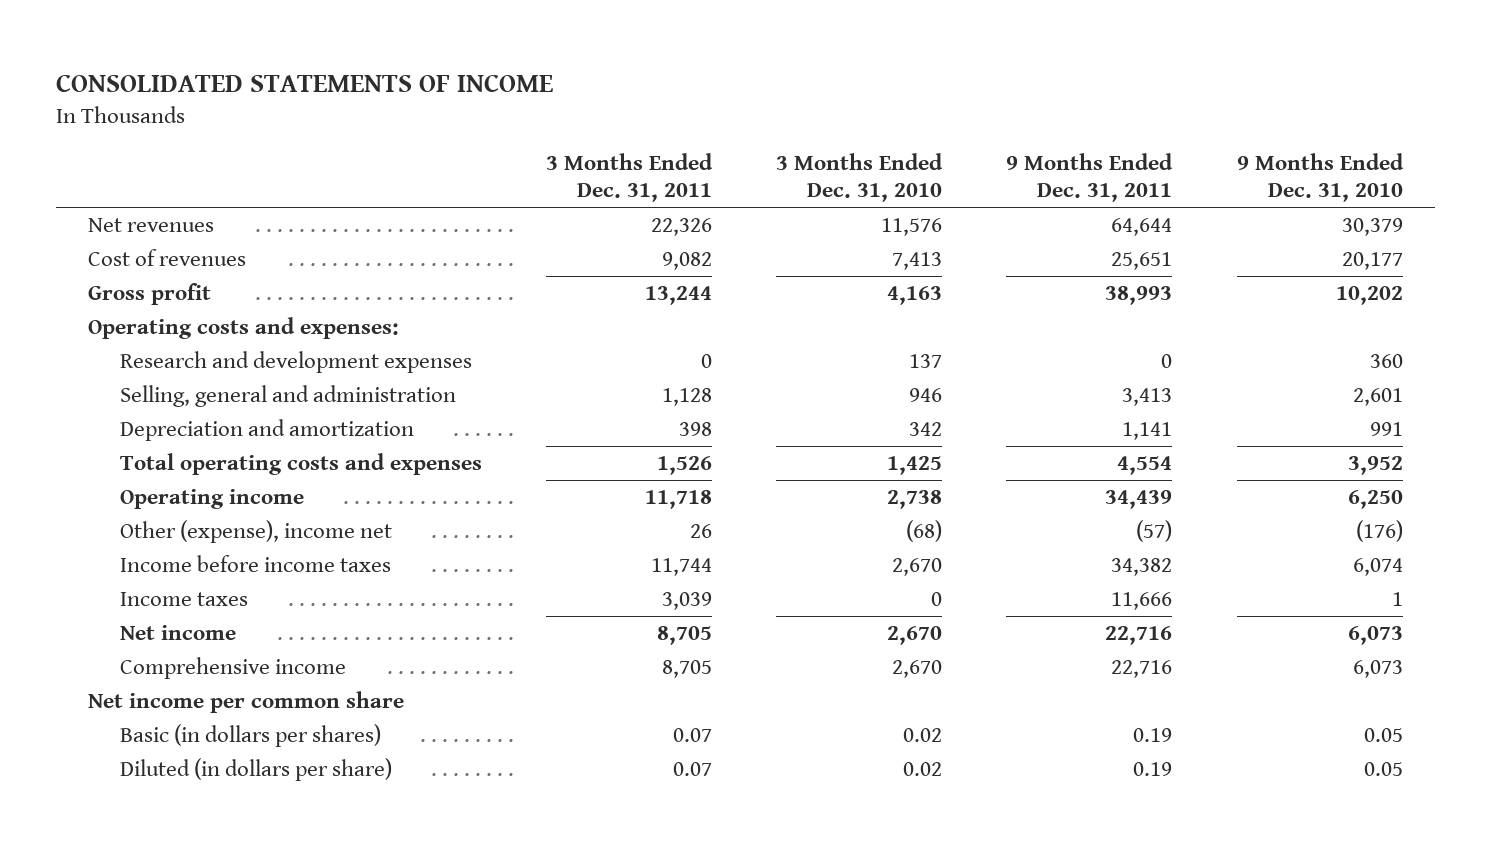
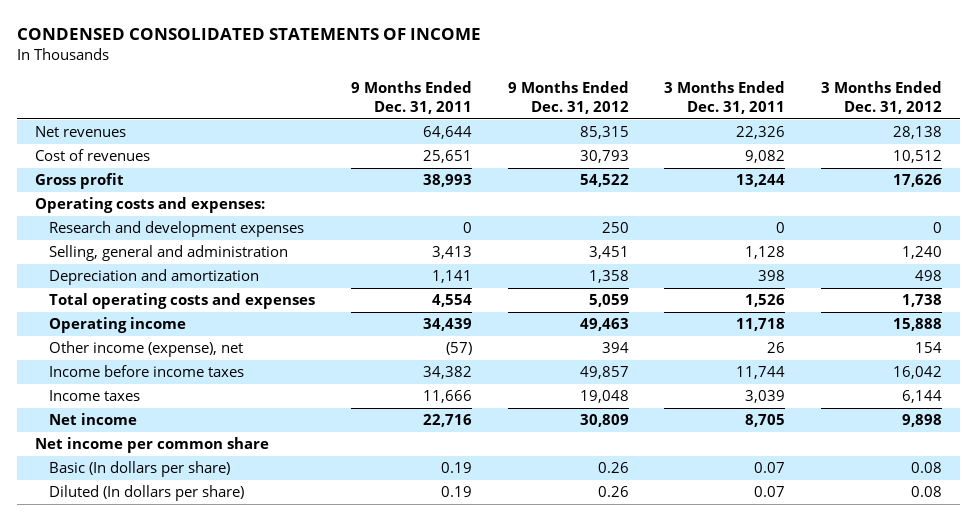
[56,73,554,92] CONSOLIDATED STATEMENTS OF INCOME -> [17,28,482,41] CONDENSED CONSOLIDATED STATEMENTS OF INCOME
[776,152,944,203] 3 Months Ended Dec. 31, 2010 -> none
[1236,152,1404,203] 9 Months Ended Dec. 31, 2010 -> none
none -> [507,80,629,115] 9 Months Ended Dec. 31, 2012
none -> [821,80,943,115] 3 Months Ended Dec. 31, 2012
[119,520,392,544] Other (expense), income net -> [49,341,244,358] Other income (expense), net
[119,657,346,680] Comprehensive income -> none
[119,724,381,748] Basic (in dollars per shares) -> [49,461,231,478] Basic (In dollars per share)
[119,758,392,782] Diluted (in dollars per share) -> [49,485,245,502] Diluted (In dollars per share)

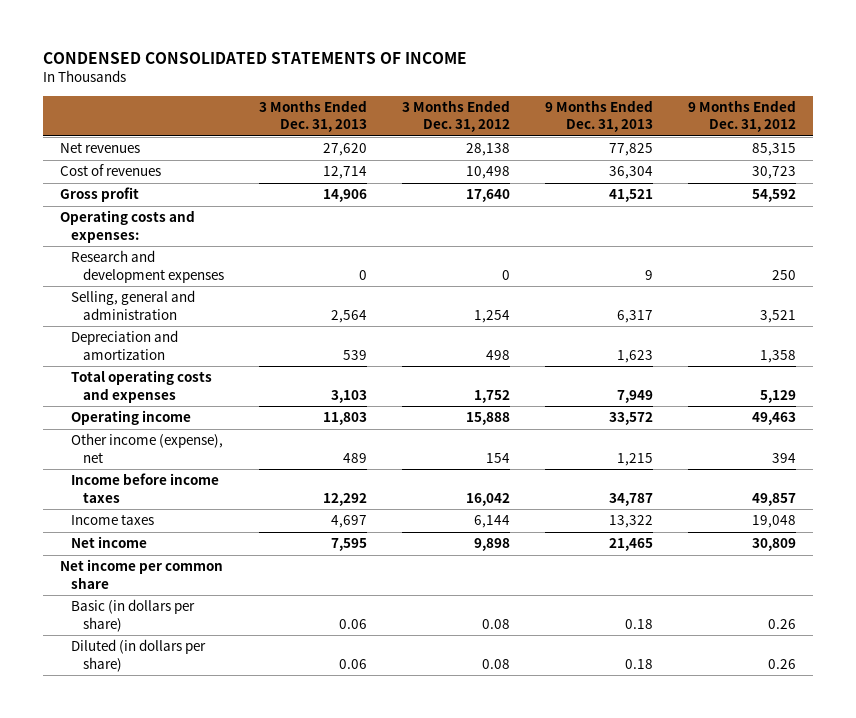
[350,80,472,115] 9 Months Ended Dec. 31, 2011 -> none
[664,80,786,115] 3 Months Ended Dec. 31, 2011 -> none
none -> [258,100,367,133] 3 Months Ended Dec. 31, 2013
none -> [544,100,653,133] 9 Months Ended Dec. 31, 2013
[579,150,629,164] 30,793 -> [751,166,796,180] 30,723
[893,150,943,164] 10,512 -> [465,166,510,180] 10,498
[579,174,629,188] 54,522 -> [751,189,796,203] 54,592
[893,174,943,188] 17,626 -> [465,189,510,203] 17,640
[588,246,629,260] 3,451 -> [759,309,796,323] 3,521
[902,246,943,260] 1,240 -> [473,309,510,323] 1,254
[588,294,629,308] 5,059 -> [759,389,796,403] 5,129
[902,294,943,308] 1,738 -> [473,389,510,403] 1,752
[49,461,231,478] Basic (In dollars per share) -> [71,599,196,632] Basic (in dollars per share)
[49,485,245,502] Diluted (In dollars per share) -> [71,639,207,672] Diluted (in dollars per share)

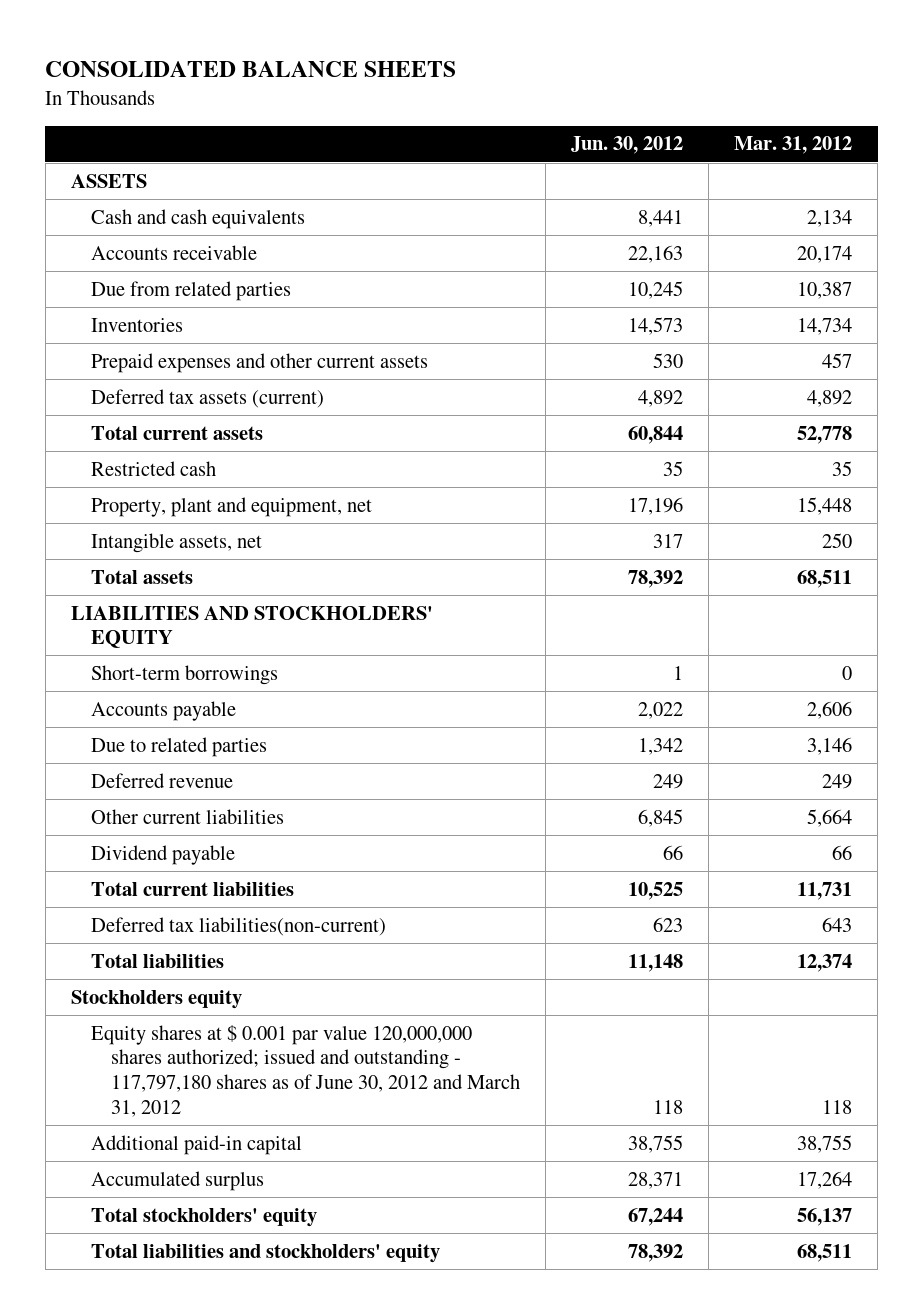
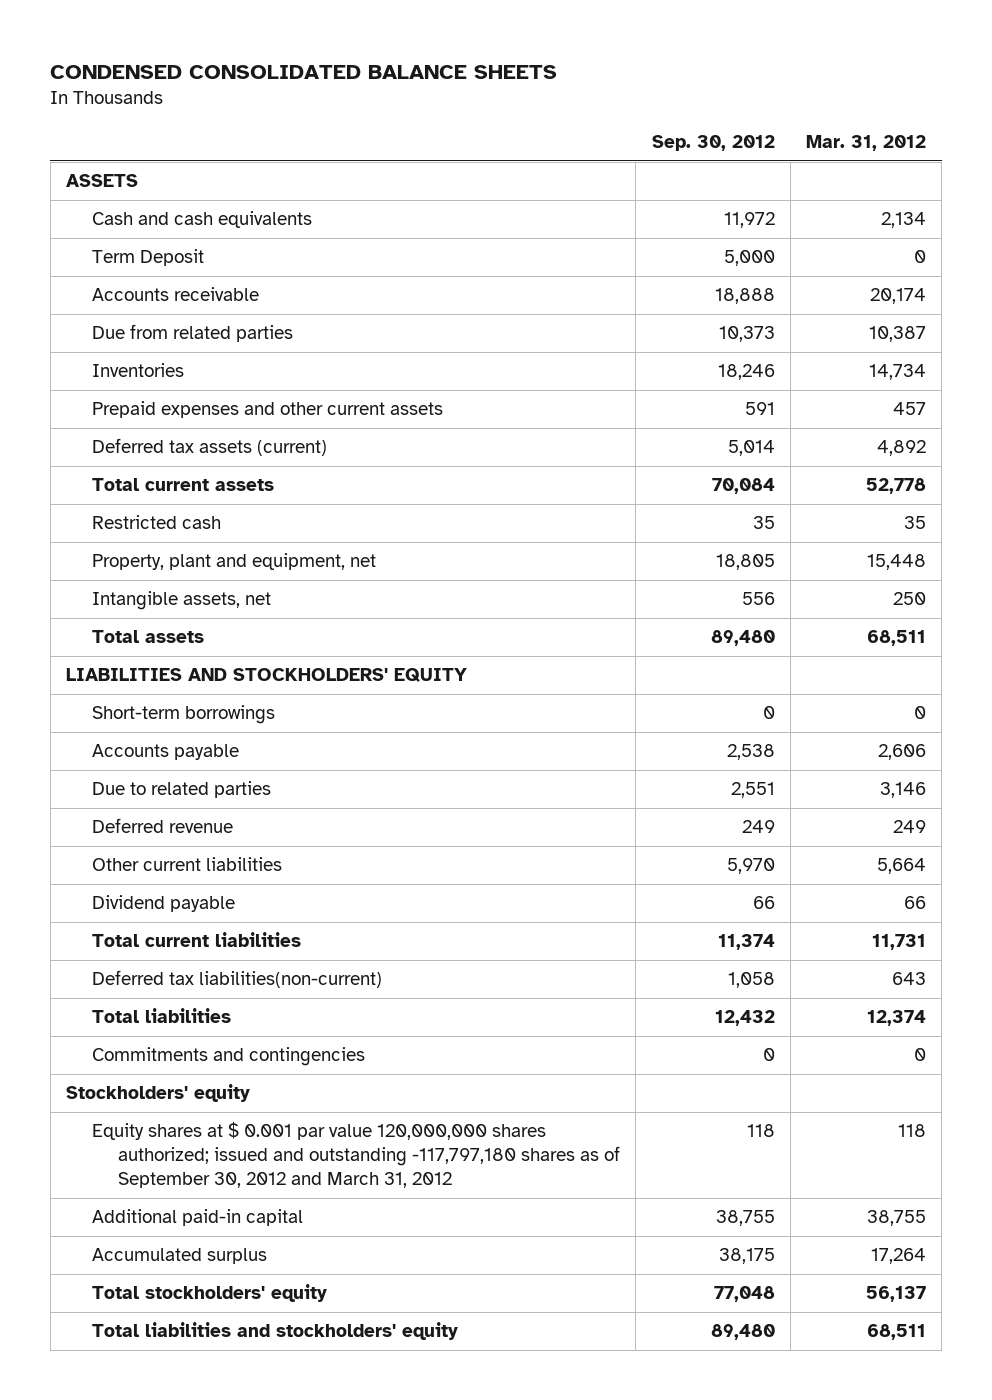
[45,61,457,78] CONSOLIDATED BALANCE SHEETS -> [50,65,558,80] CONDENSED CONSOLIDATED BALANCE SHEETS
[571,136,684,155] Jun. 30, 2012 -> none
none -> [651,135,775,152] Sep. 30, 2012
none -> [92,249,205,267] Term Deposit
none -> [92,1047,366,1067] Commitments and contingencies
[70,989,242,1009] Stockholders equity -> [66,1084,251,1103] Stockholders' equity
[91,1024,521,1117] Equity shares at $ 0.001 par value 120,000,000 shares authorized; issued and outstanding - 117,797,180 shares as of June 30, 2012 and March 31, 2012 -> [92,1122,621,1189] Equity shares at $ 0.001 par value 120,000,000 shares authorized; issued and outstanding -117,797,180 shares as of September 30, 2012 and March 31, 2012

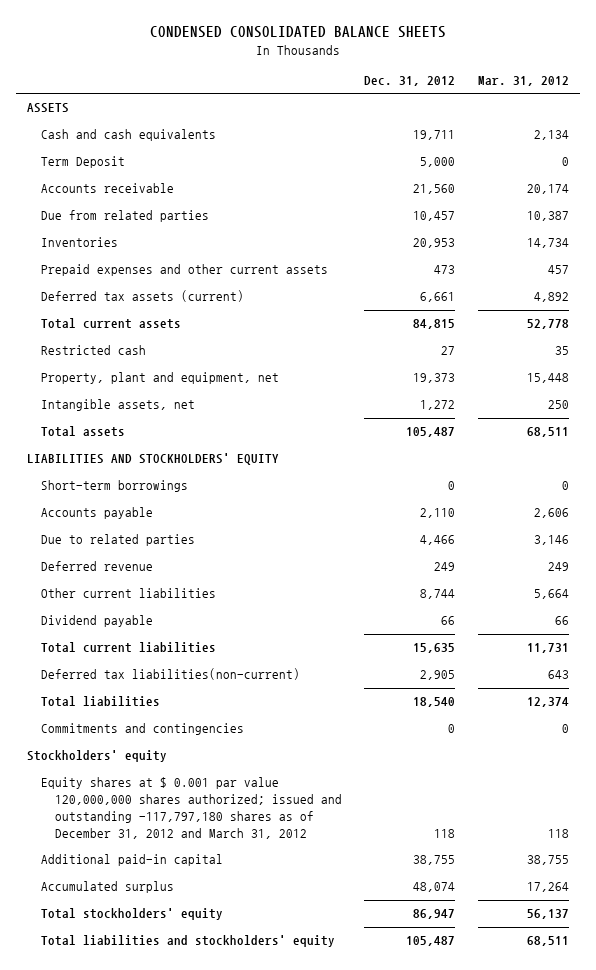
[651,135,775,152] Sep. 30, 2012 -> none
none -> [364,76,456,87] Dec. 31, 2012
[92,1122,621,1189] Equity shares at $ 0.001 par value 120,000,000 shares authorized; issued and outstanding -117,797,180 shares as of September 30, 2012 and March 31, 2012 -> [40,777,342,839] Equity shares at $ 0.001 par value 120,000,000 shares authorized; issued and outstanding -117,797,180 shares as of December 31, 2012 and March 31, 2012

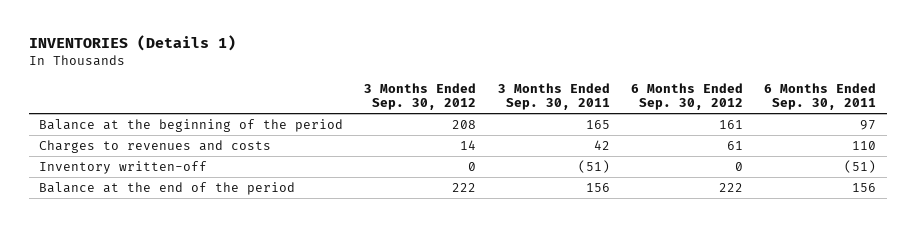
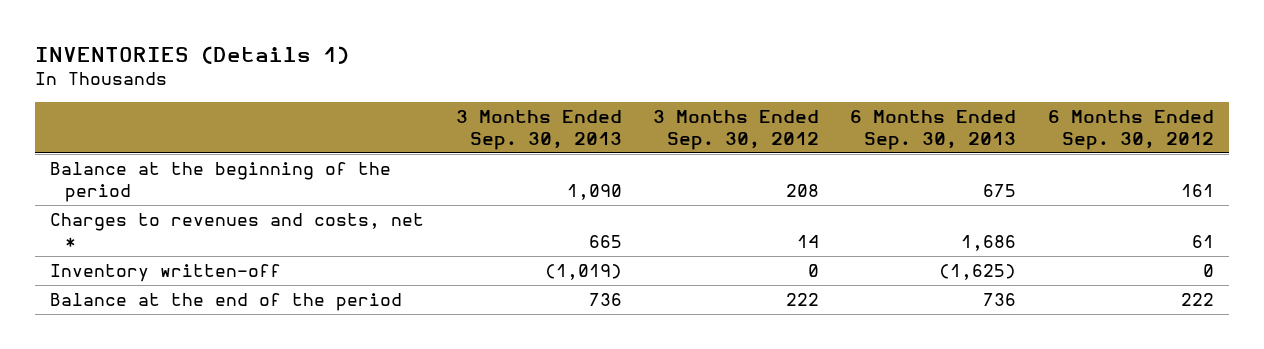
[497,82,610,111] 3 Months Ended Sep. 30, 2011 -> none
[764,82,877,111] 6 Months Ended Sep. 30, 2011 -> none
none -> [455,110,622,151] 3 Months Ended Sep. 30, 2013
none -> [850,110,1017,151] 6 Months Ended Sep. 30, 2013
[39,139,272,153] Charges to revenues and costs -> [50,212,425,248] Charges to revenues and costs, net *

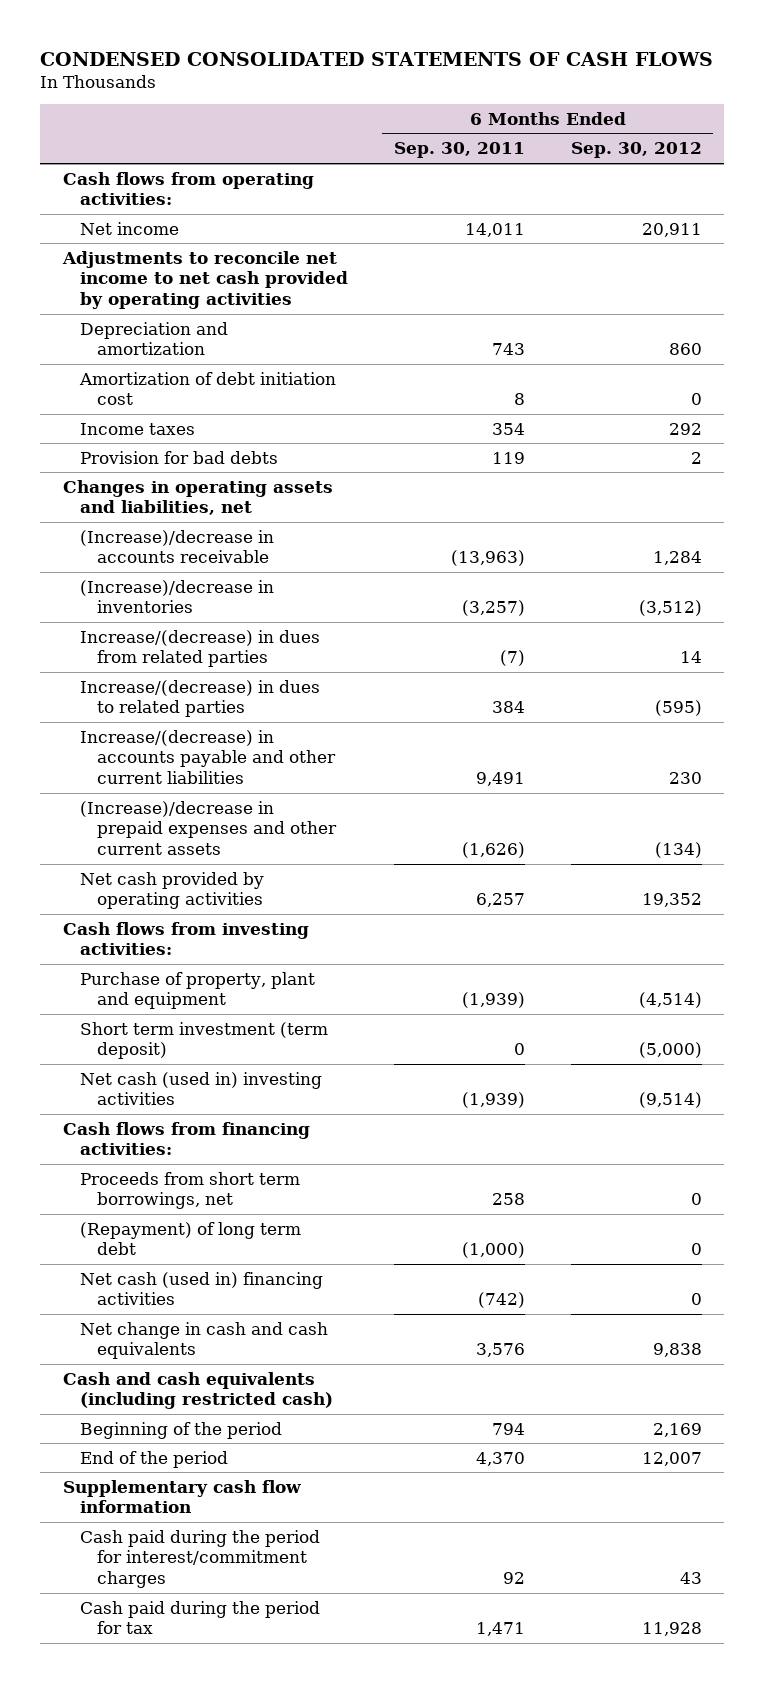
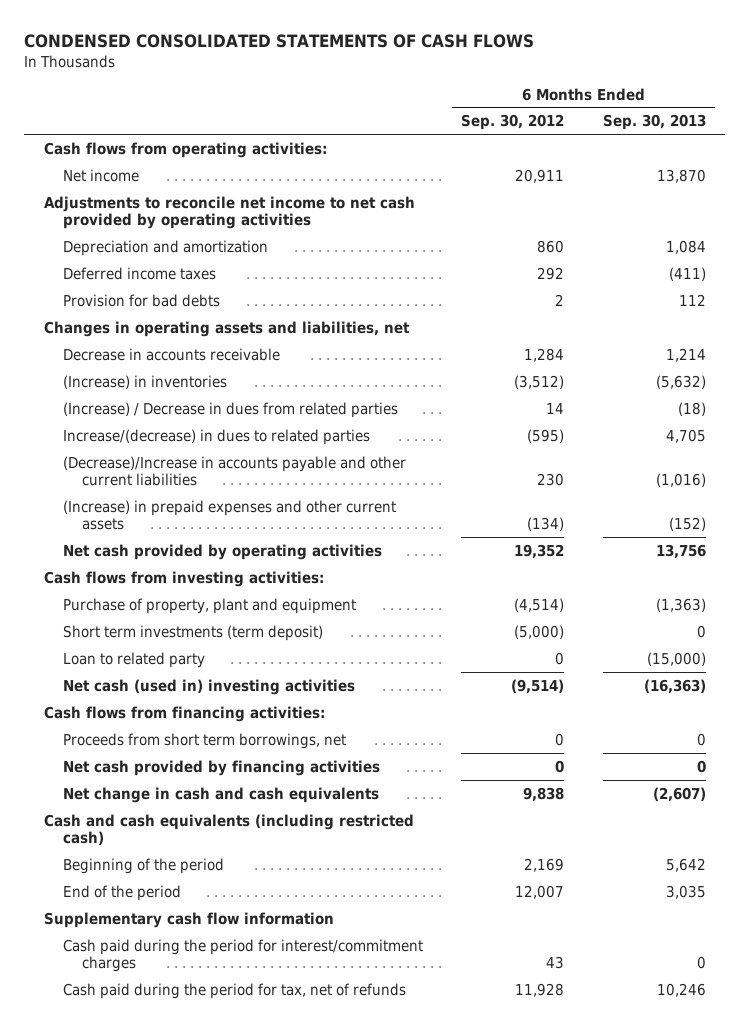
[393,142,525,159] Sep. 30, 2011 -> none
none -> [602,114,706,131] Sep. 30, 2013
[79,371,337,406] Amortization of debt initiation cost -> none
[80,422,196,435] Income taxes -> [62,266,216,280] Deferred income taxes
[80,529,275,564] (Increase)/decrease in accounts receivable -> [62,347,280,361] Decrease in accounts receivable
[80,579,275,614] (Increase)/decrease in inventories -> [62,374,227,389] (Increase) in inventories
[80,629,321,668] Increase/(decrease) in dues from related parties -> [62,401,398,418] (Increase) / Decrease in dues from related parties
[80,729,337,784] Increase/(decrease) in accounts payable and other current liabilities -> [62,455,406,487] (Decrease)/Increase in accounts payable and other current liabilities
[80,800,338,855] (Increase)/decrease in prepaid expenses and other current assets -> [62,499,396,531] (Increase) in prepaid expenses and other current assets
[80,1021,329,1060] Short term investment (term deposit) -> [62,624,323,641] Short term investments (term deposit)
none -> [62,651,205,668] Loan to related party
[80,1221,302,1256] (Repayment) of long term debt -> none
[80,1271,324,1306] Net cash (used in) financing activities -> [62,759,380,776] Net cash provided by financing activities
[80,1600,321,1635] Cash paid during the period for tax -> [62,982,406,999] Cash paid during the period for tax, net of refunds

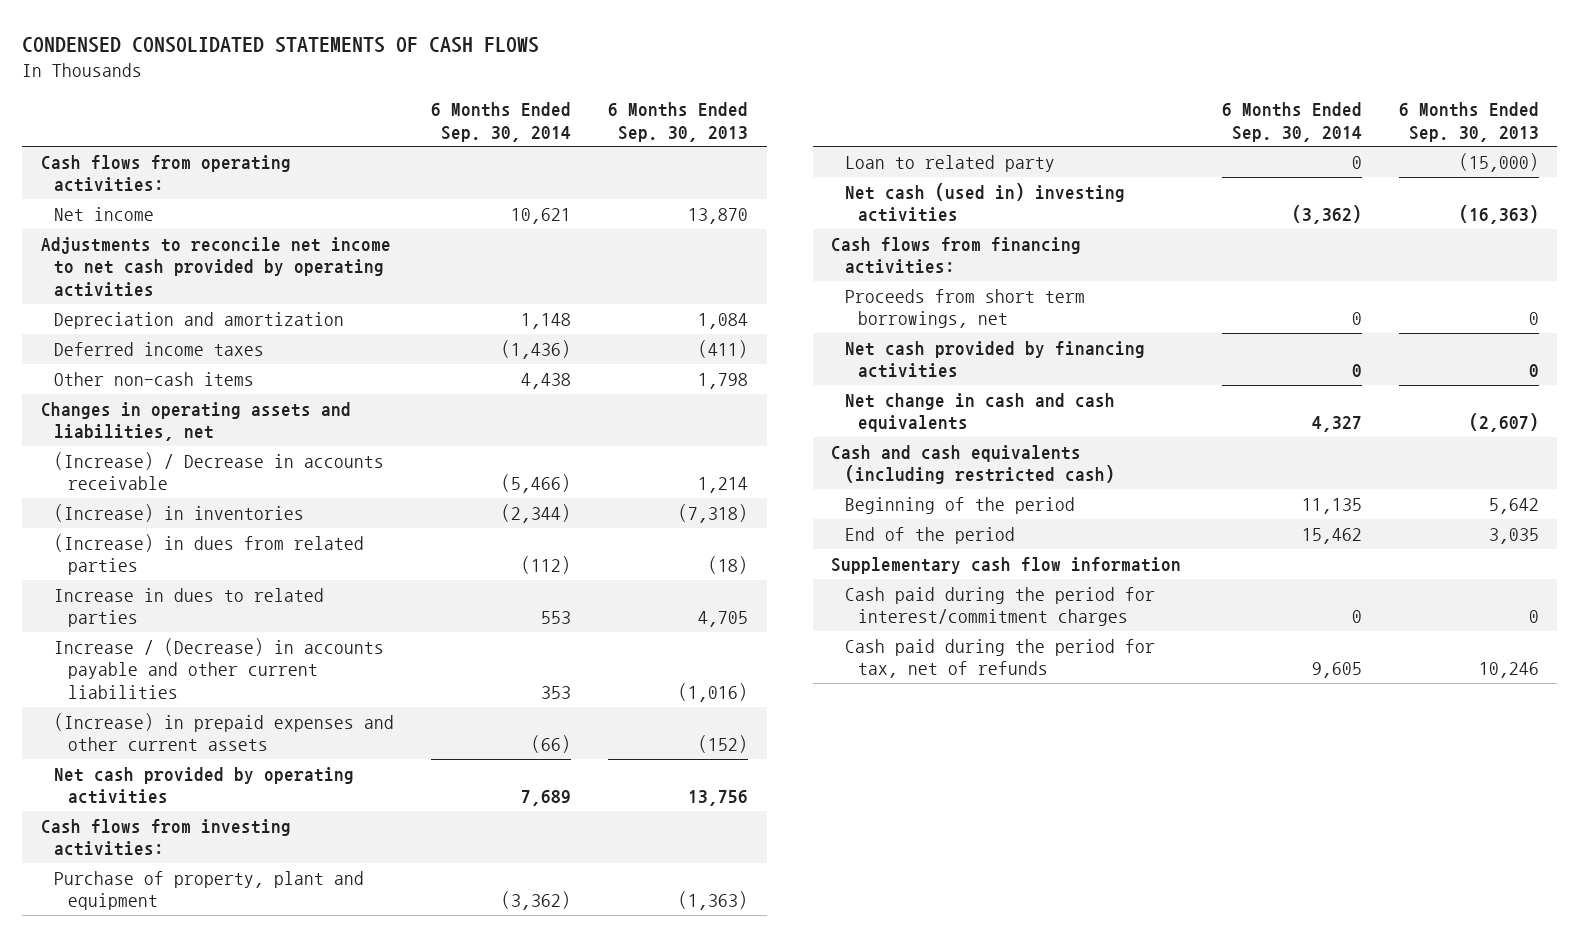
[461,114,565,131] Sep. 30, 2012 -> none
none -> [431,101,572,142] 6 Months Ended Sep. 30, 2014
[62,293,220,307] Provision for bad debts -> none
none -> [54,371,255,386] Other non-cash items
[62,347,280,361] Decrease in accounts receivable -> [54,451,385,491] (Increase) / Decrease in accounts receivable
[655,374,706,389] (5,632) -> [678,503,749,523] (7,318)
[62,401,398,418] (Increase) / Decrease in dues from related parties -> [54,533,365,576] (Increase) in dues from related parties
[62,428,370,445] Increase/(decrease) in dues to related parties -> [54,587,325,628] Increase in dues to related parties
[62,455,406,487] (Decrease)/Increase in accounts payable and other current liabilities -> [54,637,385,700] Increase / (Decrease) in accounts payable and other current liabilities
[62,624,323,641] Short term investments (term deposit) -> none

